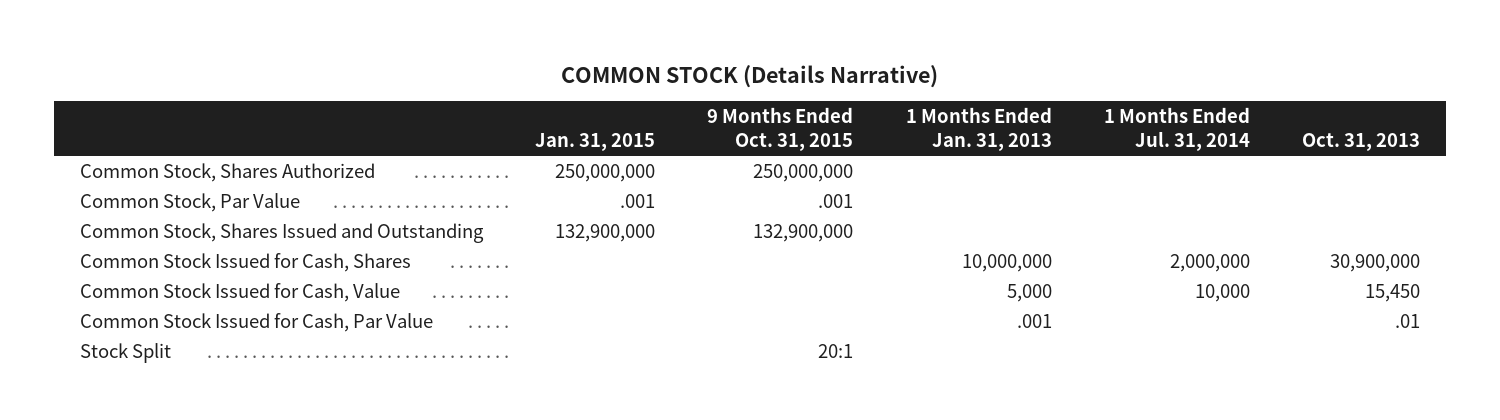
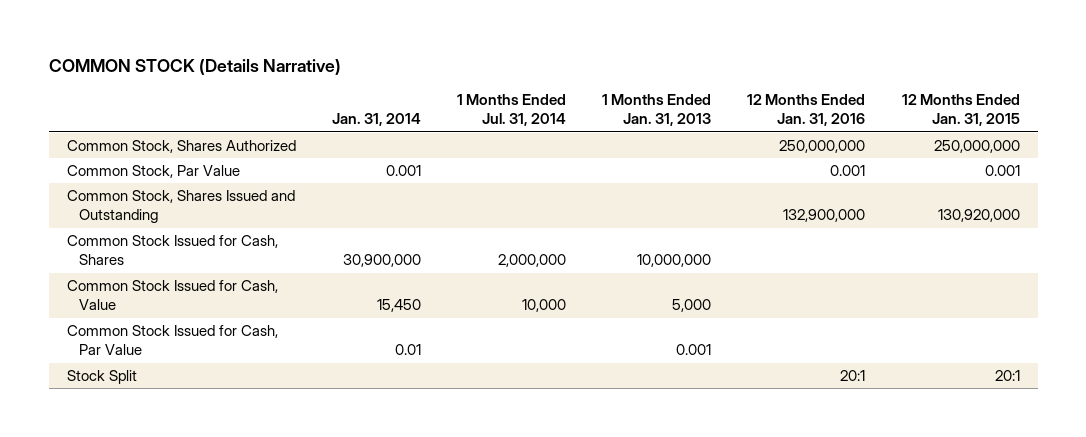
[535,132,656,151] Jan. 31, 2015 -> none
[707,107,854,151] 9 Months Ended Oct. 31, 2015 -> none
[1301,132,1420,151] Oct. 31, 2013 -> none
none -> [331,113,421,127] Jan. 31, 2014
none -> [747,94,866,127] 12 Months Ended Jan. 31, 2016
none -> [901,94,1020,127] 12 Months Ended Jan. 31, 2015
[1016,313,1052,328] .001 -> [676,344,712,356] 0.001

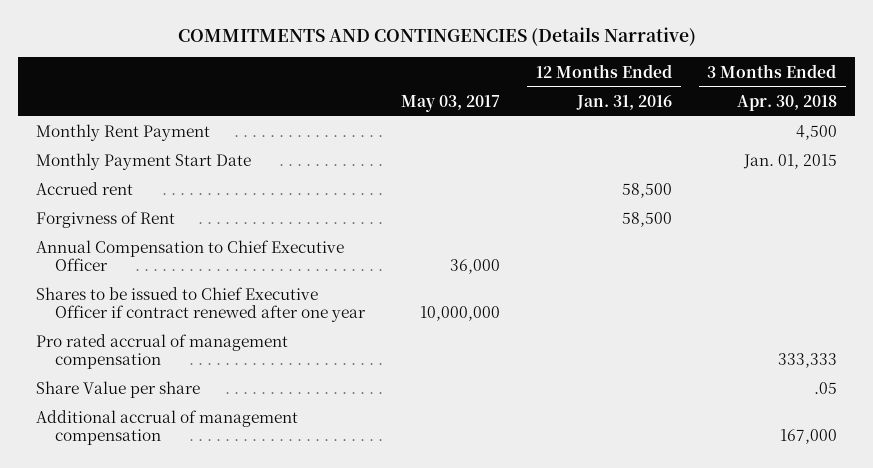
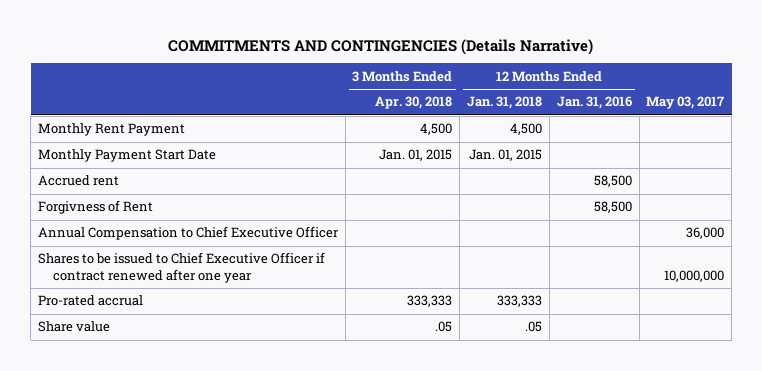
none -> [467,96,543,110] Jan. 31, 2018
[36,410,299,446] Additional accrual of management compensation -> none
[36,334,289,370] Pro rated accrual of management compensation -> [37,295,143,307] Pro-rated accrual
[36,381,201,399] Share Value per share -> [37,321,110,333] Share value

